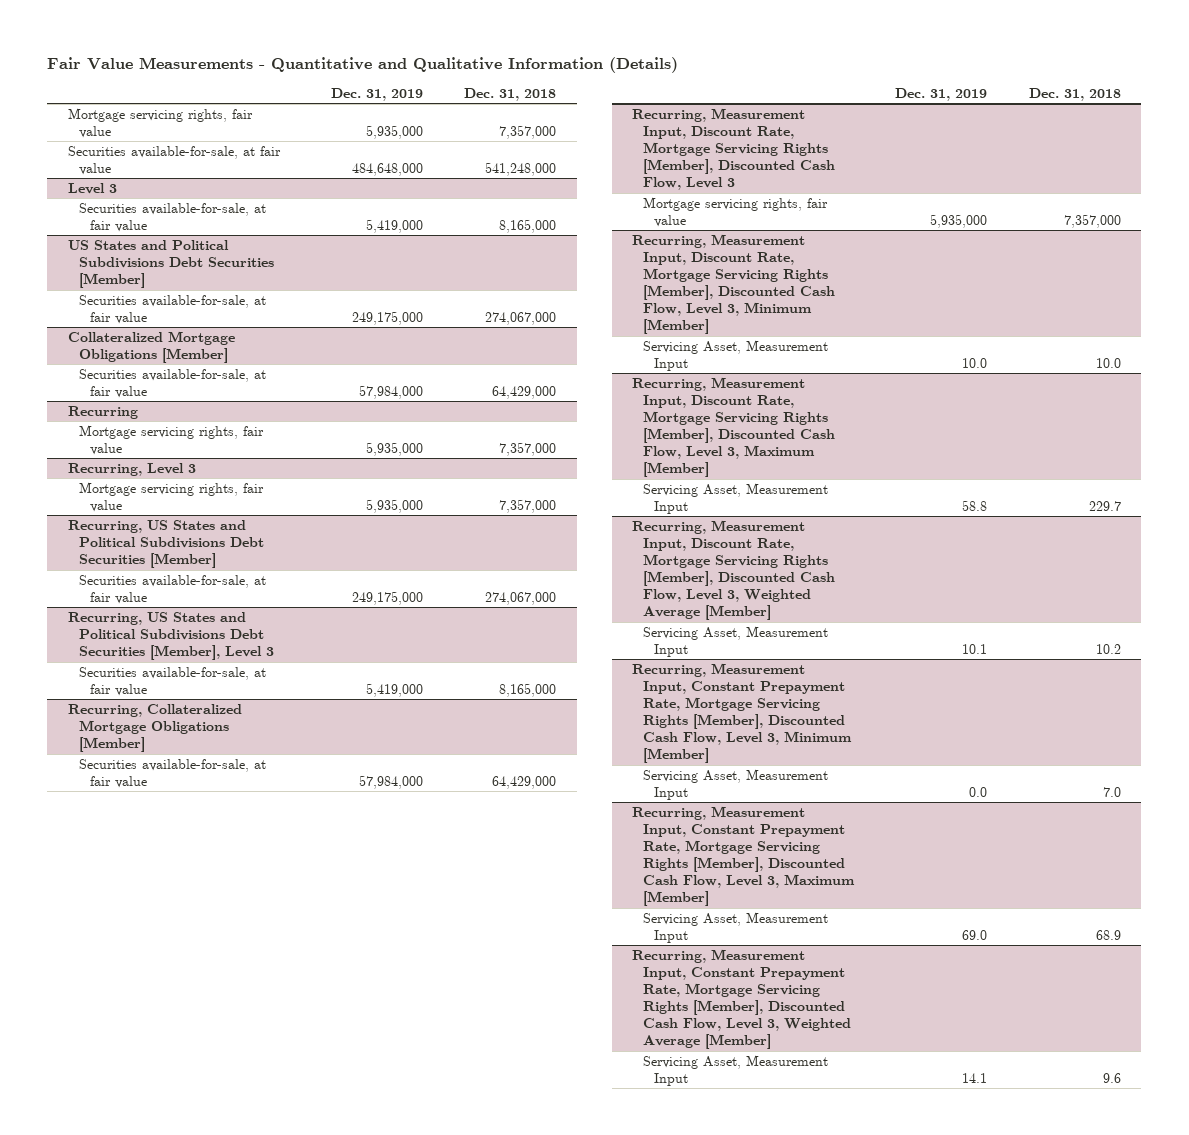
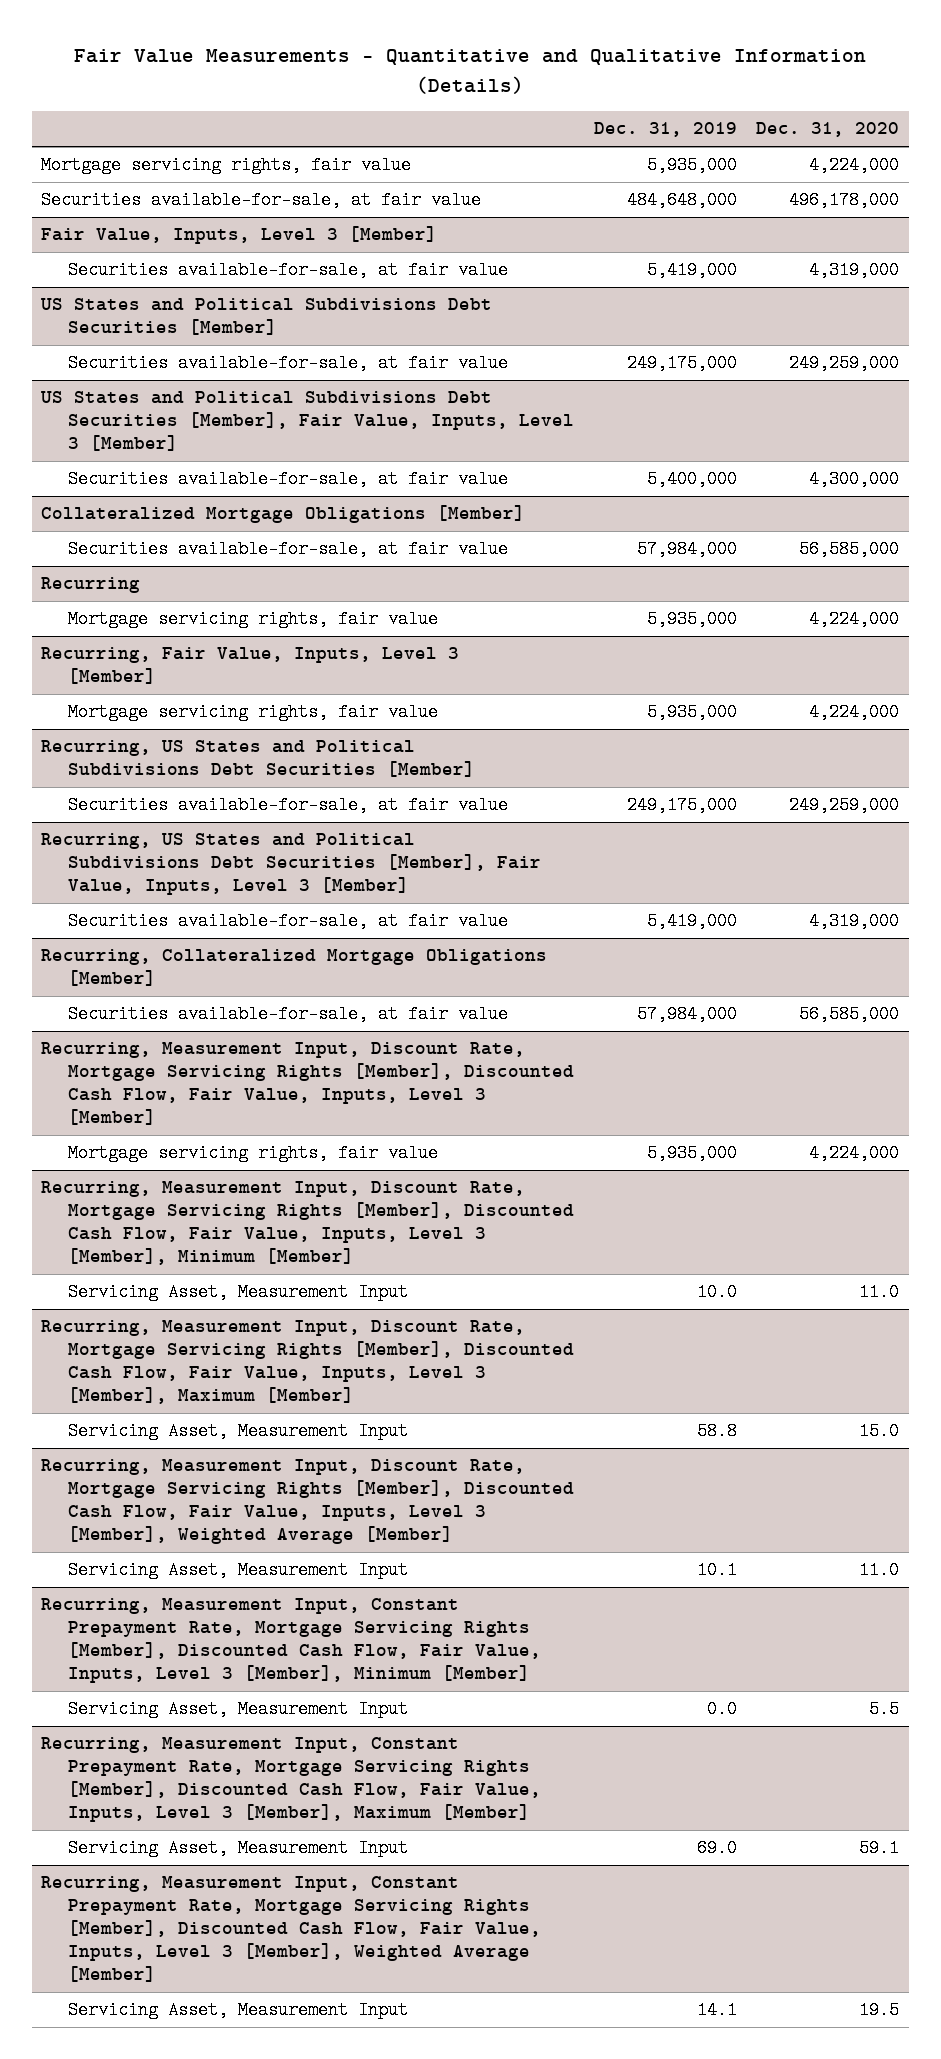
[464,87,557,101] Dec. 31, 2018 -> none
none -> [756,122,900,138] Dec. 31, 2020
[67,183,117,195] Level 3 -> [41,226,438,245] Fair Value, Inputs, Level 3 [Member]
none -> [40,391,575,452] US States and Political Subdivisions Debt Securities [Member], Fair Value, Inputs, Level 3 [Member]
none -> [68,470,509,489] Securities available-for-sale, at fair value
[67,463,196,477] Recurring, Level 3 -> none
none -> [41,647,460,685] Recurring, Fair Value, Inputs, Level 3 [Member]
[67,612,274,661] Recurring, US States and Political Subdivisions Debt Securities [Member], Level 3 -> [41,833,542,896] Recurring, US States and Political Subdivisions Debt Securities [Member], Fair Value, Inputs, Level 3 [Member]
[632,108,836,191] Recurring, Measurement Input, Discount Rate, Mortgage Servicing Rights [Member], Discounted Cash Flow, Level 3 -> [41,1042,575,1126] Recurring, Measurement Input, Discount Rate, Mortgage Servicing Rights [Member], Discounted Cash Flow, Fair Value, Inputs, Level 3 [Member]
[632,234,836,335] Recurring, Measurement Input, Discount Rate, Mortgage Servicing Rights [Member], Discounted Cash Flow, Level 3, Minimum [Member] -> [41,1181,575,1266] Recurring, Measurement Input, Discount Rate, Mortgage Servicing Rights [Member], Discounted Cash Flow, Fair Value, Inputs, Level 3 [Member], Minimum [Member]
[632,377,836,478] Recurring, Measurement Input, Discount Rate, Mortgage Servicing Rights [Member], Discounted Cash Flow, Level 3, Maximum [Member] -> [41,1320,575,1405] Recurring, Measurement Input, Discount Rate, Mortgage Servicing Rights [Member], Discounted Cash Flow, Fair Value, Inputs, Level 3 [Member], Maximum [Member]
[632,520,836,621] Recurring, Measurement Input, Discount Rate, Mortgage Servicing Rights [Member], Discounted Cash Flow, Level 3, Weighted Average [Member] -> [41,1459,575,1545] Recurring, Measurement Input, Discount Rate, Mortgage Servicing Rights [Member], Discounted Cash Flow, Fair Value, Inputs, Level 3 [Member], Weighted Average [Member]
[632,663,853,764] Recurring, Measurement Input, Constant Prepayment Rate, Mortgage Servicing Rights [Member], Discounted Cash Flow, Level 3, Minimum [Member] -> [41,1598,542,1684] Recurring, Measurement Input, Constant Prepayment Rate, Mortgage Servicing Rights [Member], Discounted Cash Flow, Fair Value, Inputs, Level 3 [Member], Minimum [Member]
[632,806,856,907] Recurring, Measurement Input, Constant Prepayment Rate, Mortgage Servicing Rights [Member], Discounted Cash Flow, Level 3, Maximum [Member] -> [41,1737,542,1823] Recurring, Measurement Input, Constant Prepayment Rate, Mortgage Servicing Rights [Member], Discounted Cash Flow, Fair Value, Inputs, Level 3 [Member], Maximum [Member]
[632,949,852,1050] Recurring, Measurement Input, Constant Prepayment Rate, Mortgage Servicing Rights [Member], Discounted Cash Flow, Level 3, Weighted Average [Member] -> [41,1876,542,1983] Recurring, Measurement Input, Constant Prepayment Rate, Mortgage Servicing Rights [Member], Discounted Cash Flow, Fair Value, Inputs, Level 3 [Member], Weighted Average [Member]

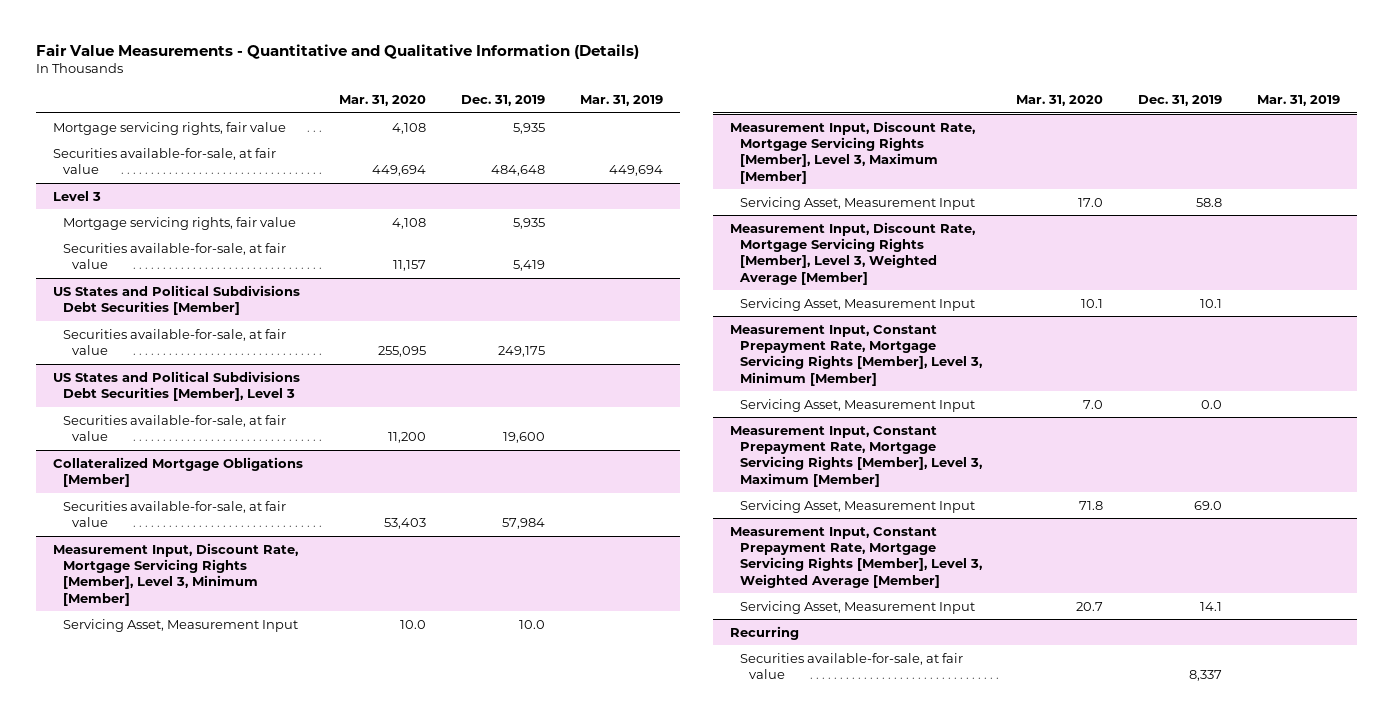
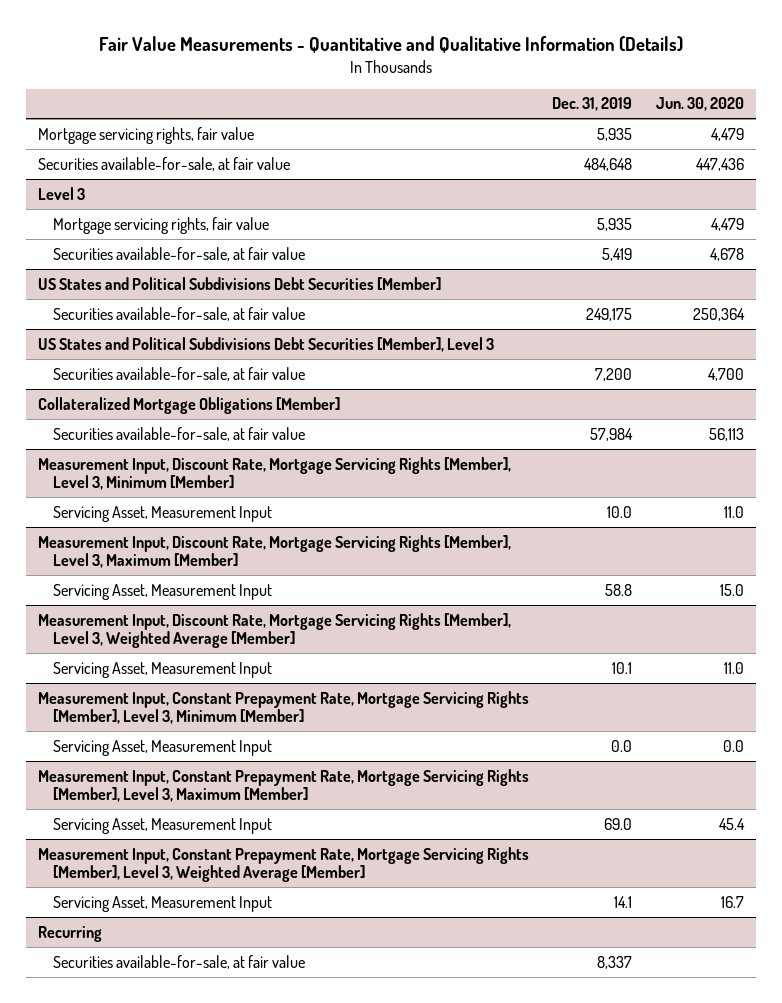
[339,95,427,107] Mar. 31, 2020 -> none
[579,95,663,107] Mar. 31, 2019 -> none
none -> [655,97,744,112] Jun. 30, 2020
[502,432,545,444] 19,600 -> [595,367,633,381] 7,200

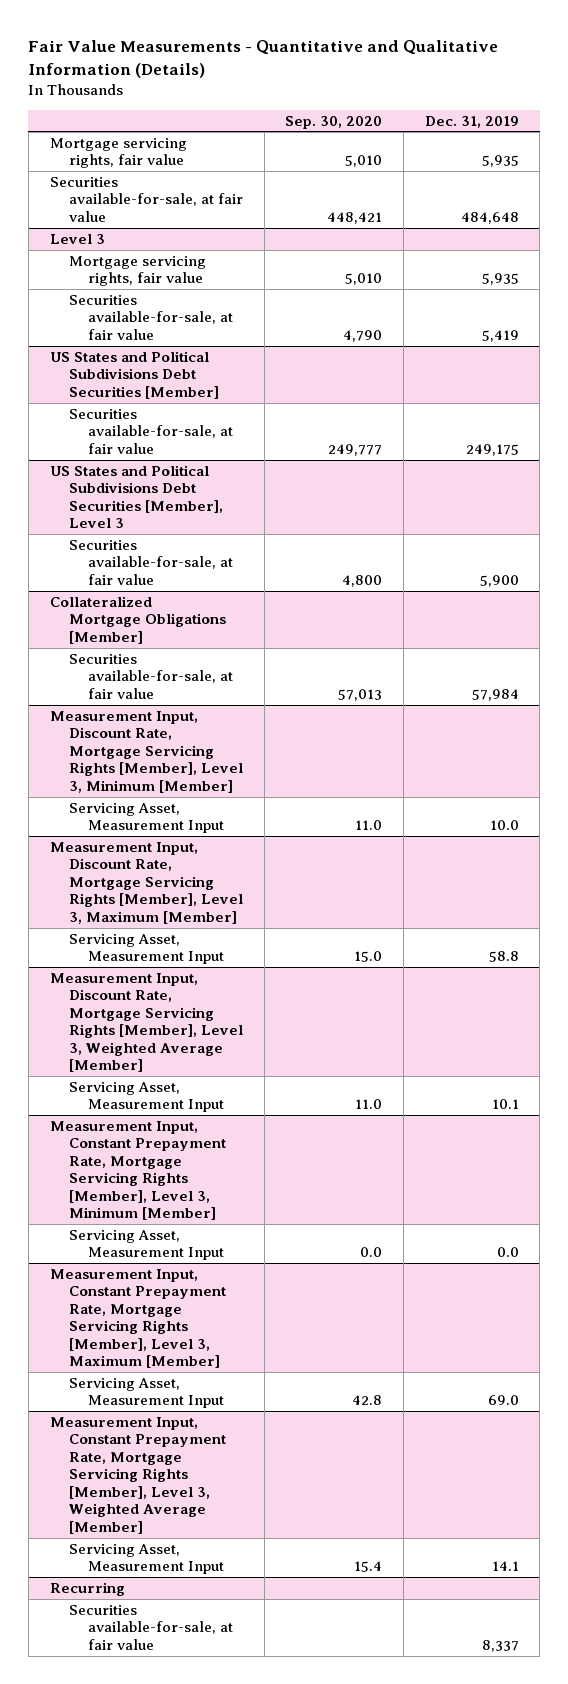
[655,97,744,112] Jun. 30, 2020 -> none
none -> [285,115,383,129] Sep. 30, 2020
[595,367,633,381] 7,200 -> [479,574,519,587] 5,900

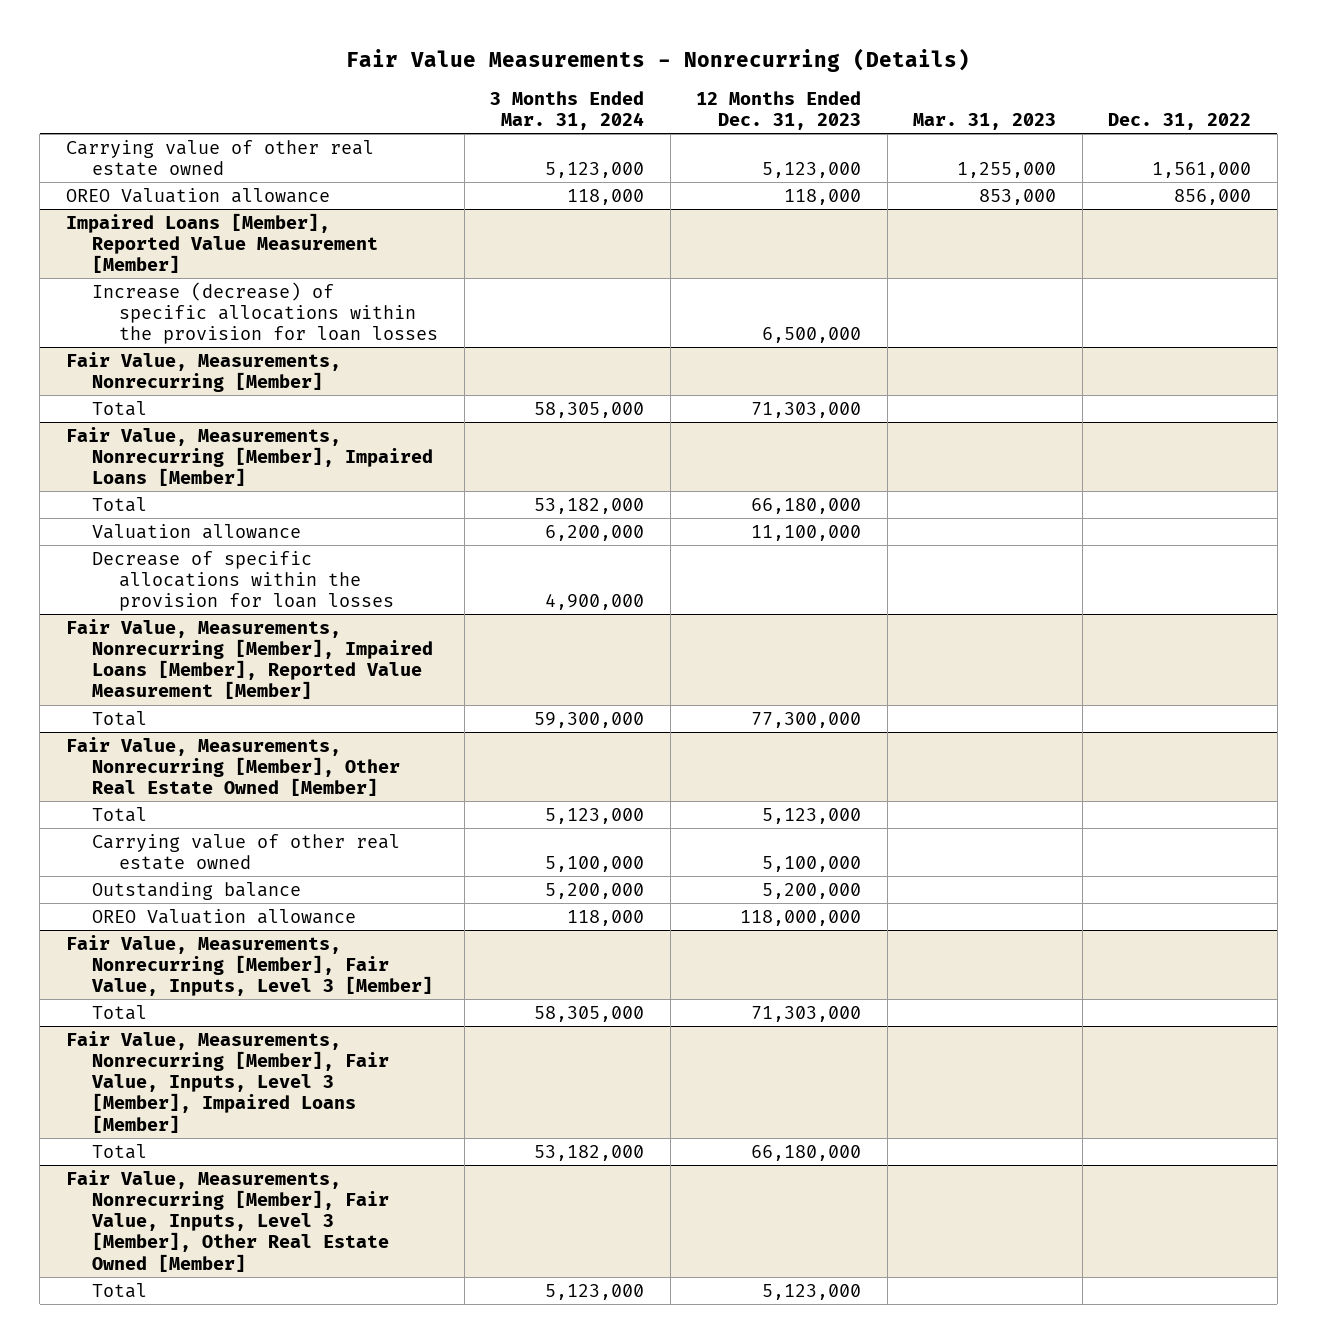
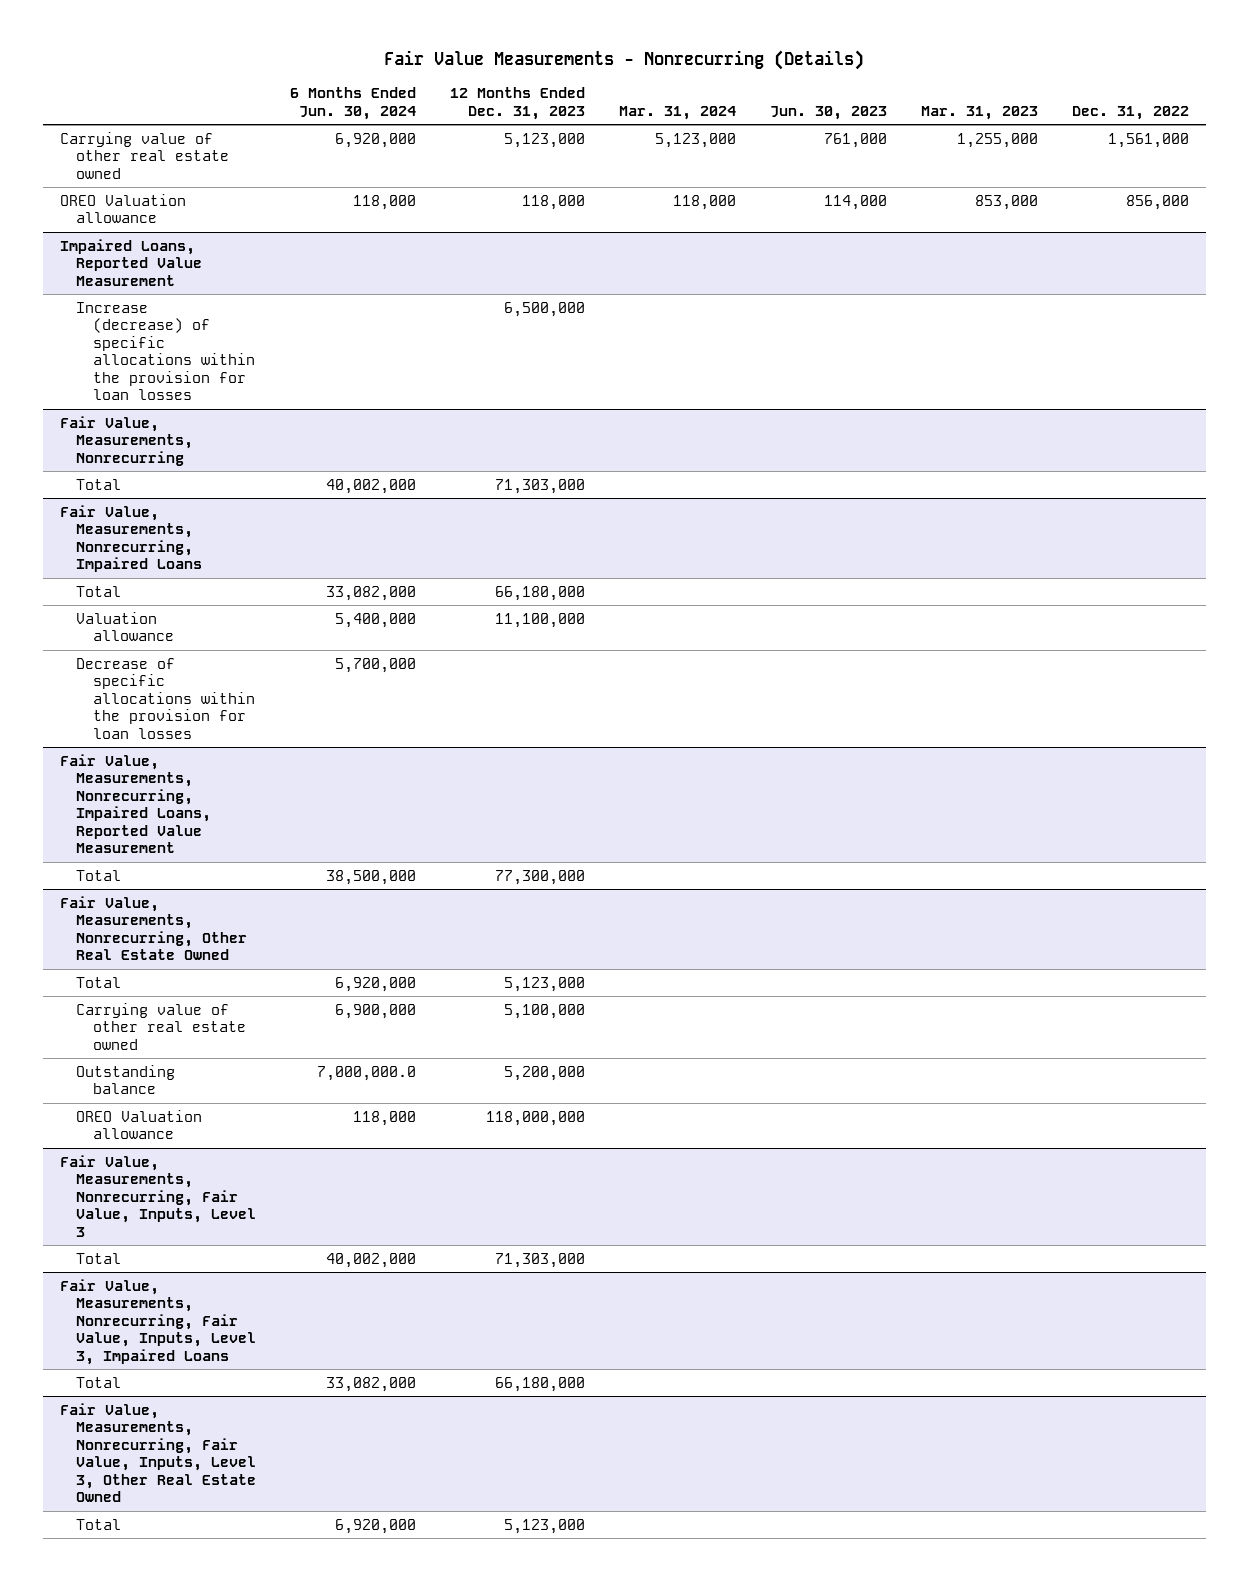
[490,91,645,131] 3 Months Ended Mar. 31, 2024 -> none
none -> [290,87,417,120] 6 Months Ended Jun. 30, 2024
none -> [619,105,737,120] Mar. 31, 2024
none -> [770,105,888,120] Jun. 30, 2023
[65,212,379,274] Impaired Loans [Member], Reported Value Measurement [Member] -> [60,238,203,286] Impaired Loans, Reported Value Measurement
[65,351,341,392] Fair Value, Measurements, Nonrecurring [Member] -> [60,415,194,466] Fair Value, Measurements, Nonrecurring
[65,426,434,487] Fair Value, Measurements, Nonrecurring [Member], Impaired Loans [Member] -> [60,504,203,573] Fair Value, Measurements, Nonrecurring, Impaired Loans
[65,618,434,700] Fair Value, Measurements, Nonrecurring [Member], Impaired Loans [Member], Reported Value Measurement [Member] -> [60,753,212,854] Fair Value, Measurements, Nonrecurring, Impaired Loans, Reported Value Measurement
[65,736,401,797] Fair Value, Measurements, Nonrecurring [Member], Other Real Estate Owned [Member] -> [60,895,248,961] Fair Value, Measurements, Nonrecurring, Other Real Estate Owned
[65,934,434,997] Fair Value, Measurements, Nonrecurring [Member], Fair Value, Inputs, Level 3 [Member] -> [60,1154,257,1237] Fair Value, Measurements, Nonrecurring, Fair Value, Inputs, Level 3
[65,1030,390,1133] Fair Value, Measurements, Nonrecurring [Member], Fair Value, Inputs, Level 3 [Member], Impaired Loans [Member] -> [60,1278,257,1365] Fair Value, Measurements, Nonrecurring, Fair Value, Inputs, Level 3, Impaired Loans
[65,1169,390,1272] Fair Value, Measurements, Nonrecurring [Member], Fair Value, Inputs, Level 3 [Member], Other Real Estate Owned [Member] -> [60,1402,257,1503] Fair Value, Measurements, Nonrecurring, Fair Value, Inputs, Level 3, Other Real Estate Owned

